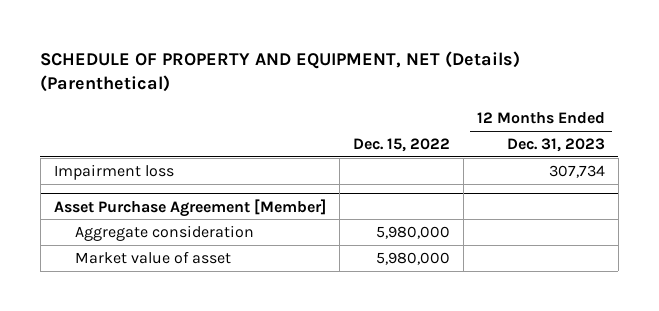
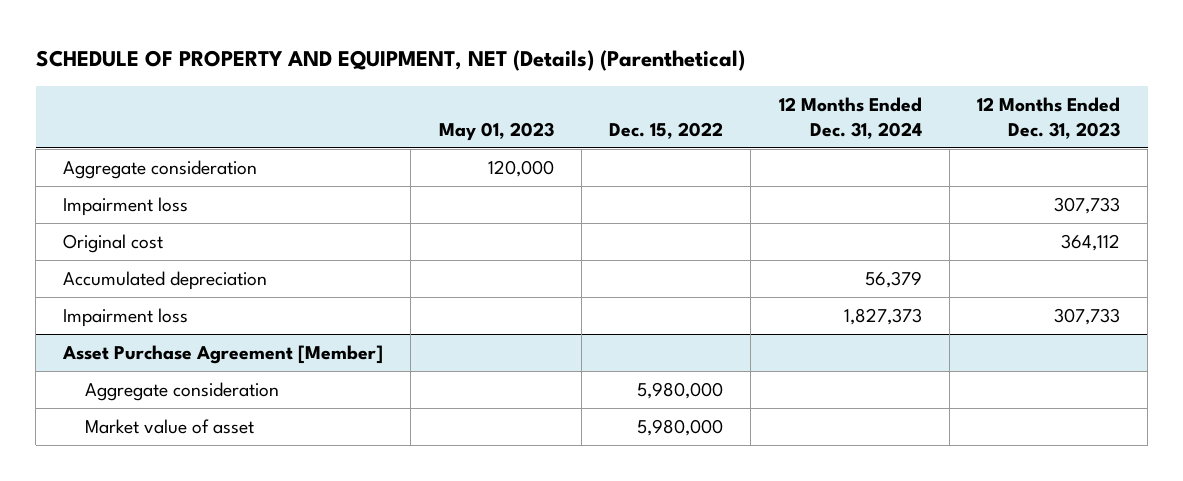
none -> [438,121,554,141] May 01, 2023
none -> [778,96,922,139] 12 Months Ended Dec. 31, 2024
none -> [63,159,258,179] Aggregate consideration
[548,164,605,178] 307,734 -> [1053,196,1120,214] 307,733
none -> [63,233,164,253] Original cost
none -> [63,270,268,290] Accumulated depreciation
none -> [63,307,189,327] Impairment loss

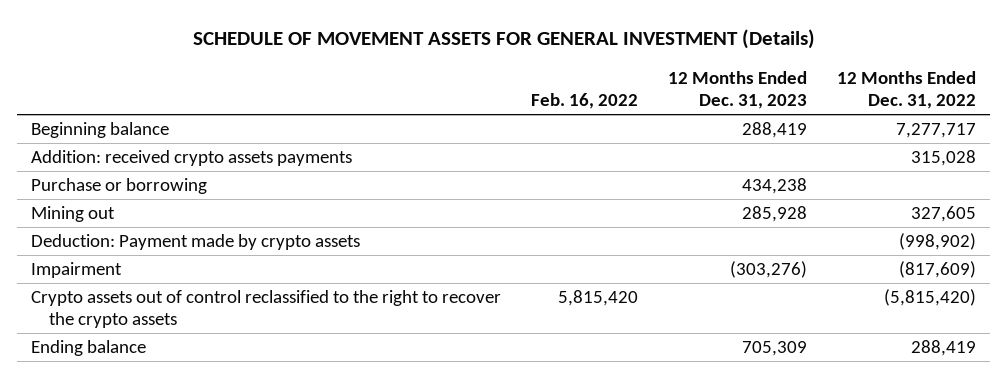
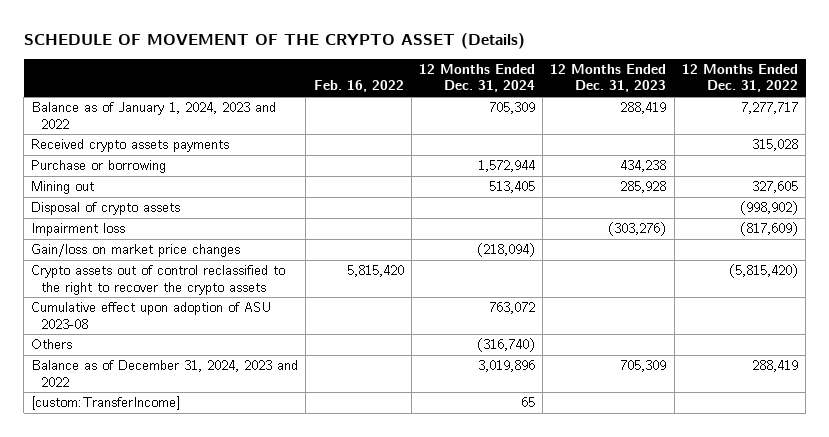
[192,29,815,50] SCHEDULE OF MOVEMENT ASSETS FOR GENERAL INVESTMENT (Details) -> [23,32,525,49] SCHEDULE OF MOVEMENT OF THE CRYPTO ASSET (Details)
none -> [419,64,536,93] 12 Months Ended Dec. 31, 2024
[31,121,170,138] Beginning balance -> [31,102,277,129] Balance as of January 1, 2024, 2023 and 2022
[31,149,353,166] Addition: received crypto assets payments -> [31,139,230,153] Received crypto assets payments
[31,233,361,250] Deduction: Payment made by crypto assets -> [31,202,181,216] Disposal of crypto assets
[31,261,123,278] Impairment -> [31,223,126,237] Impairment loss
none -> [31,244,241,258] Gain/loss on market price changes
none -> [31,302,272,329] Cumulative effect upon adoption of ASU 2023-08
none -> [31,339,73,350] Others
[31,339,147,356] Ending balance -> [31,360,299,387] Balance as of December 31, 2024, 2023 and 2022
none -> [31,396,181,411] [custom:TransferIncome]

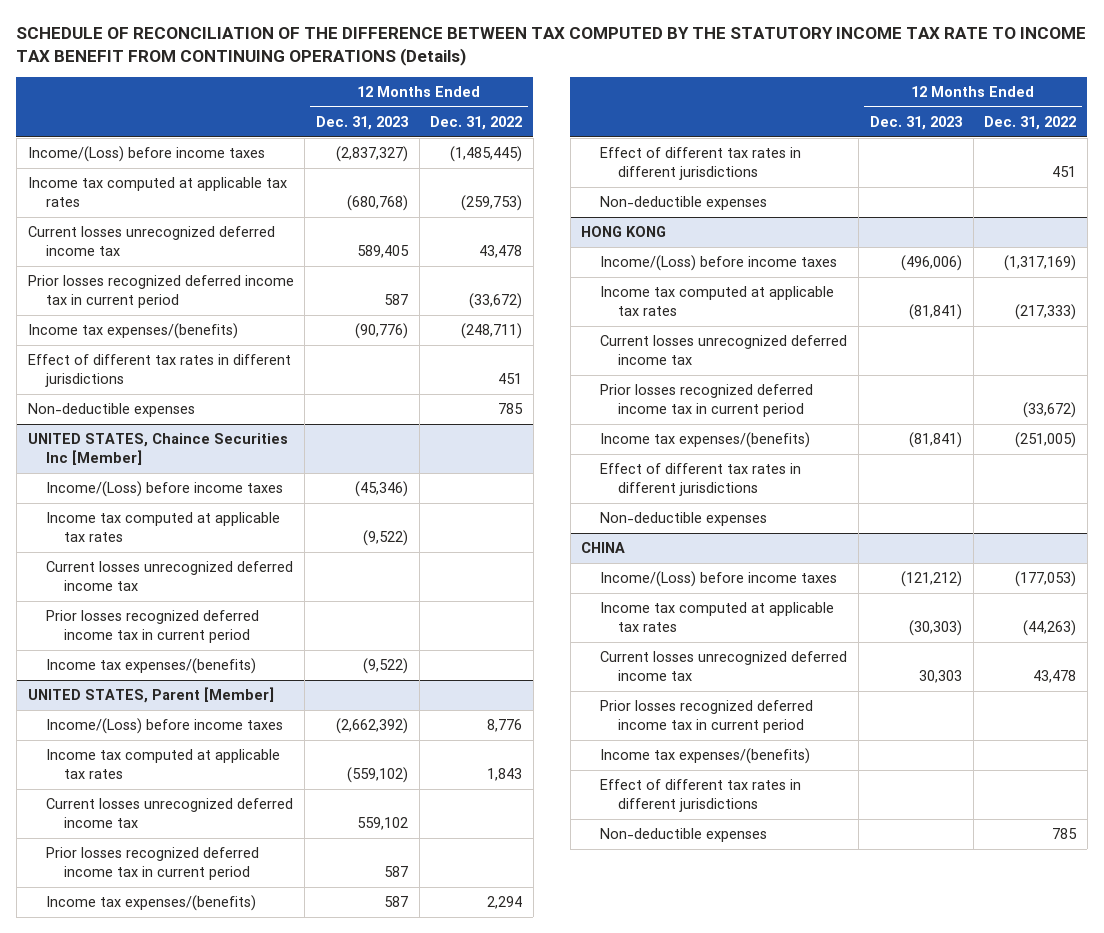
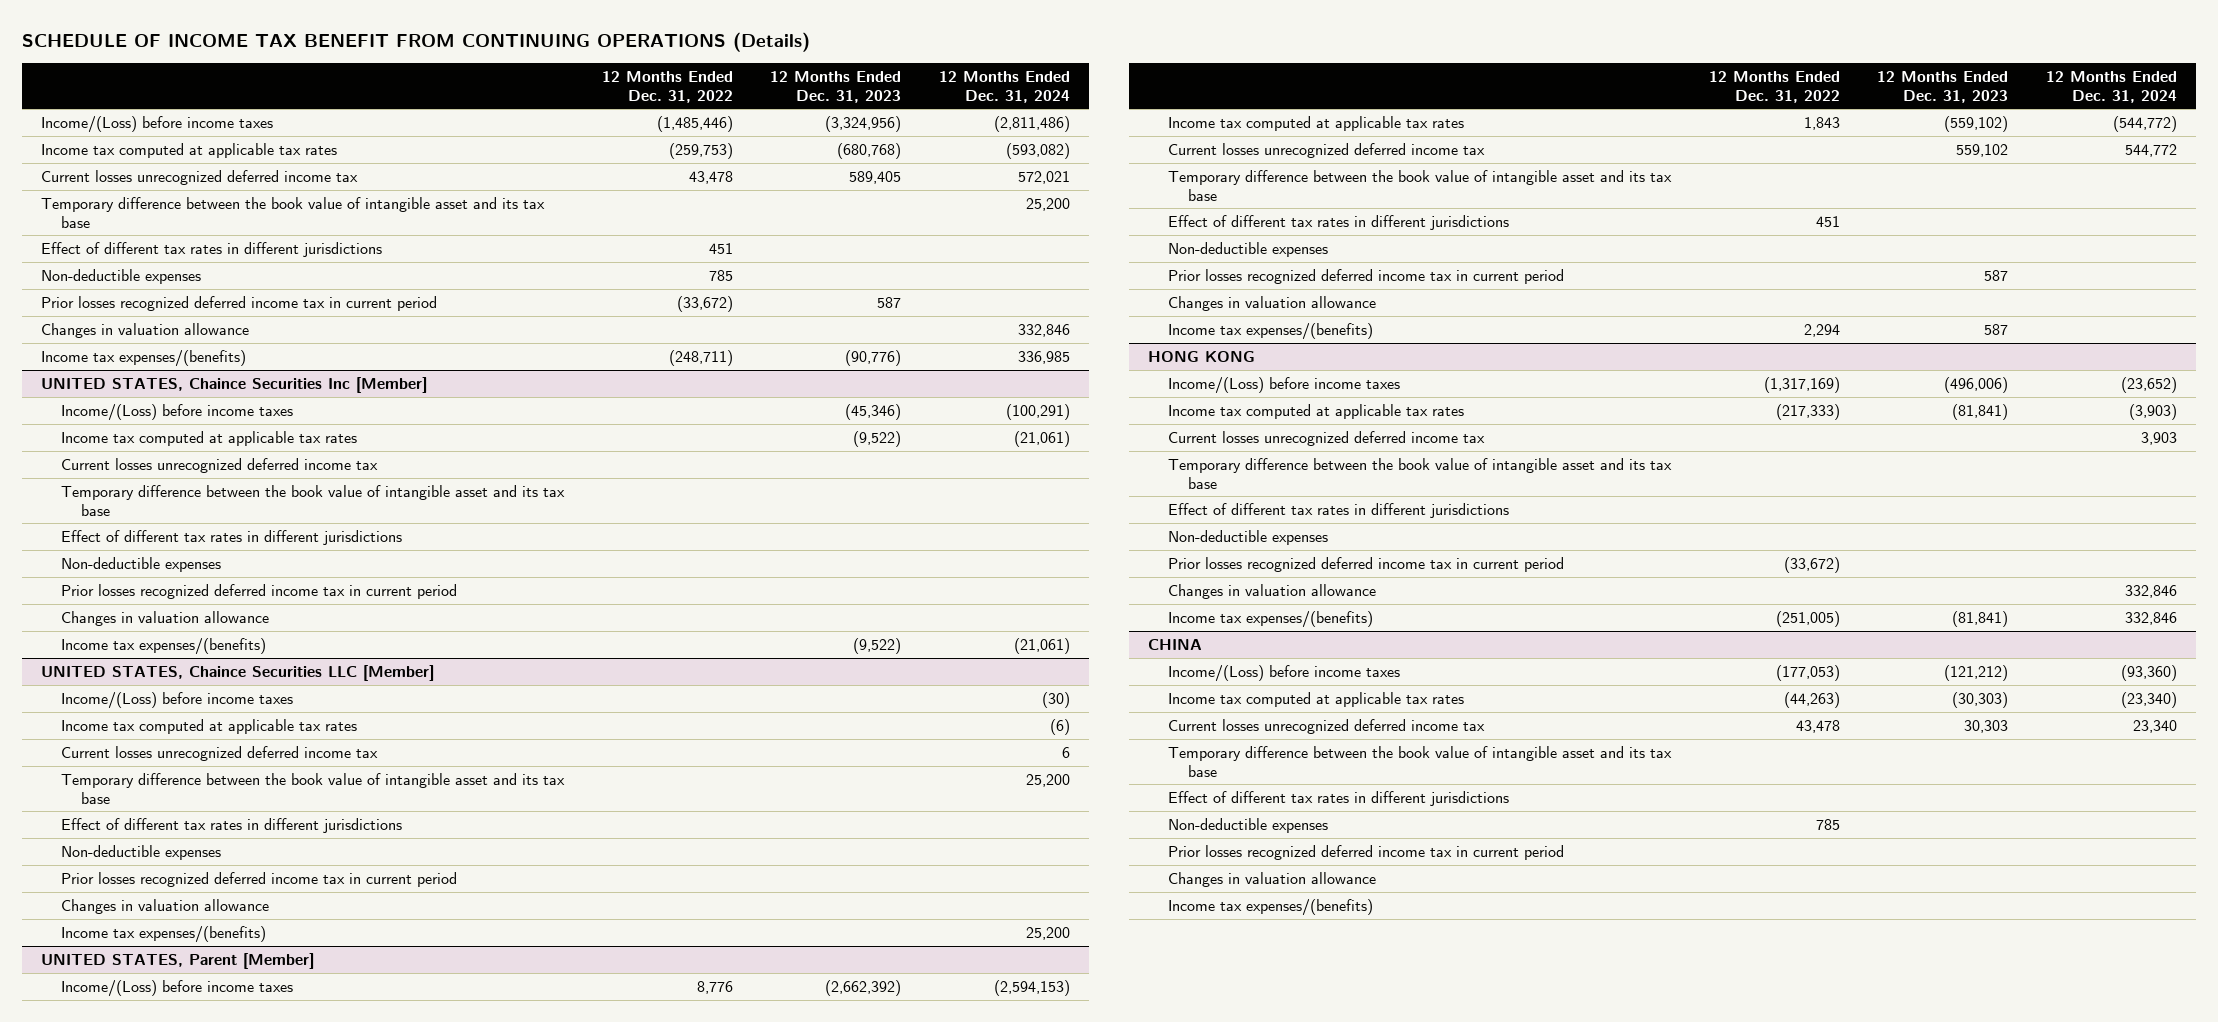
[16,27,1087,67] SCHEDULE OF RECONCILIATION OF THE DIFFERENCE BETWEEN TAX COMPUTED BY THE STATUTORY INCOME TAX RATE TO INCOME TAX BENEFIT FROM CONTINUING OPERATIONS (Details) -> [22,32,811,53] SCHEDULE OF INCOME TAX BENEFIT FROM CONTINUING OPERATIONS (Details)
none -> [939,71,1071,103] 12 Months Ended Dec. 31, 2024
[335,146,408,163] (2,837,327) -> [825,115,902,132] (3,324,956)
[450,146,523,163] (1,485,445) -> [656,115,733,132] (1,485,446)
none -> [41,196,546,228] Temporary difference between the book value of intangible asset and its tax base
[27,275,294,308] Prior losses recognized deferred income tax in current period -> [41,295,438,311] Prior losses recognized deferred income tax in current period
none -> [41,322,250,338] Changes in valuation allowance
[27,323,238,340] Income tax expenses/(benefits) -> [41,349,247,367] Income tax expenses/(benefits)
none -> [60,484,565,516] Temporary difference between the book value of intangible asset and its tax base
none -> [60,529,402,545] Effect of different tax rates in different jurisdictions
none -> [60,556,221,572] Non-deductible expenses
none -> [60,610,269,626] Changes in valuation allowance
none -> [41,664,435,681] UNITED STATES, Chaince Securities LLC [Member]
none -> [60,691,293,709] Income/(Loss) before income taxes
none -> [60,718,357,734] Income tax computed at applicable tax rates
none -> [60,745,378,761] Current losses unrecognized deferred income tax
none -> [60,772,565,804] Temporary difference between the book value of intangible asset and its tax base
none -> [60,817,402,833] Effect of different tax rates in different jurisdictions
none -> [60,844,221,860] Non-deductible expenses
none -> [60,871,457,887] Prior losses recognized deferred income tax in current period
none -> [60,898,269,914] Changes in valuation allowance
none -> [60,925,266,943] Income tax expenses/(benefits)
none -> [1167,169,1672,201] Temporary difference between the book value of intangible asset and its tax base
[45,847,259,880] Prior losses recognized deferred income tax in current period -> [1167,268,1564,284] Prior losses recognized deferred income tax in current period
none -> [1167,295,1376,311] Changes in valuation allowance
[45,895,256,912] Income tax expenses/(benefits) -> [1167,322,1373,340] Income tax expenses/(benefits)
none -> [1167,457,1672,489] Temporary difference between the book value of intangible asset and its tax base
[599,384,813,417] Prior losses recognized deferred income tax in current period -> [1167,556,1564,572] Prior losses recognized deferred income tax in current period
none -> [1167,583,1376,599] Changes in valuation allowance
[599,432,810,449] Income tax expenses/(benefits) -> [1167,610,1373,628] Income tax expenses/(benefits)
none -> [1167,745,1672,777] Temporary difference between the book value of intangible asset and its tax base
[599,700,813,733] Prior losses recognized deferred income tax in current period -> [1167,844,1564,860] Prior losses recognized deferred income tax in current period
none -> [1167,871,1376,887] Changes in valuation allowance
[599,748,810,765] Income tax expenses/(benefits) -> [1167,898,1373,916] Income tax expenses/(benefits)

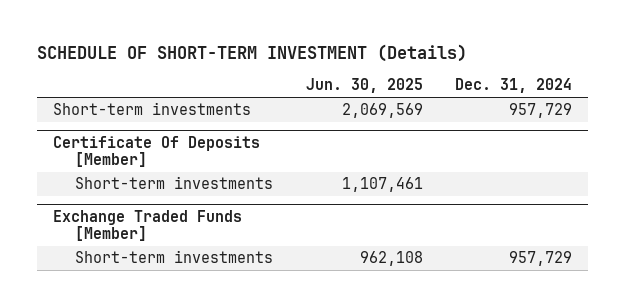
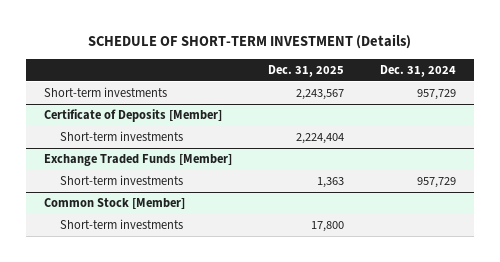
[305,78,423,94] Jun. 30, 2025 -> none
none -> [268,64,345,77] Dec. 31, 2025
[52,135,260,167] Certificate Of Deposits [Member] -> [44,109,223,123] Certificate of Deposits [Member]
none -> [44,198,186,210] Common Stock [Member]
none -> [60,219,184,230] Short-term investments

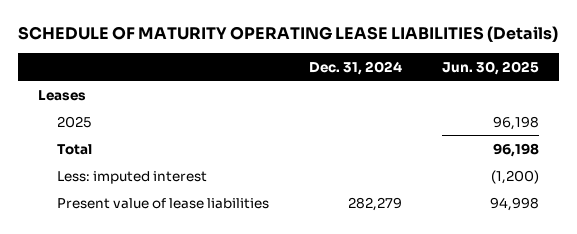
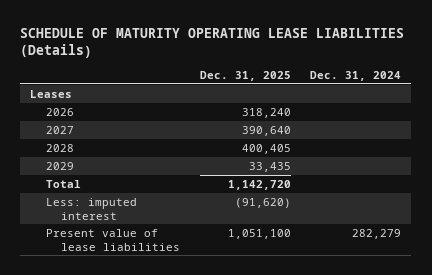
[441,60,539,75] Jun. 30, 2025 -> none
none -> [199,71,291,82] Dec. 31, 2025
[56,115,91,128] 2025 -> [45,107,74,116] 2026
none -> [45,125,74,134] 2027
none -> [45,143,74,152] 2028
none -> [45,161,74,170] 2029

